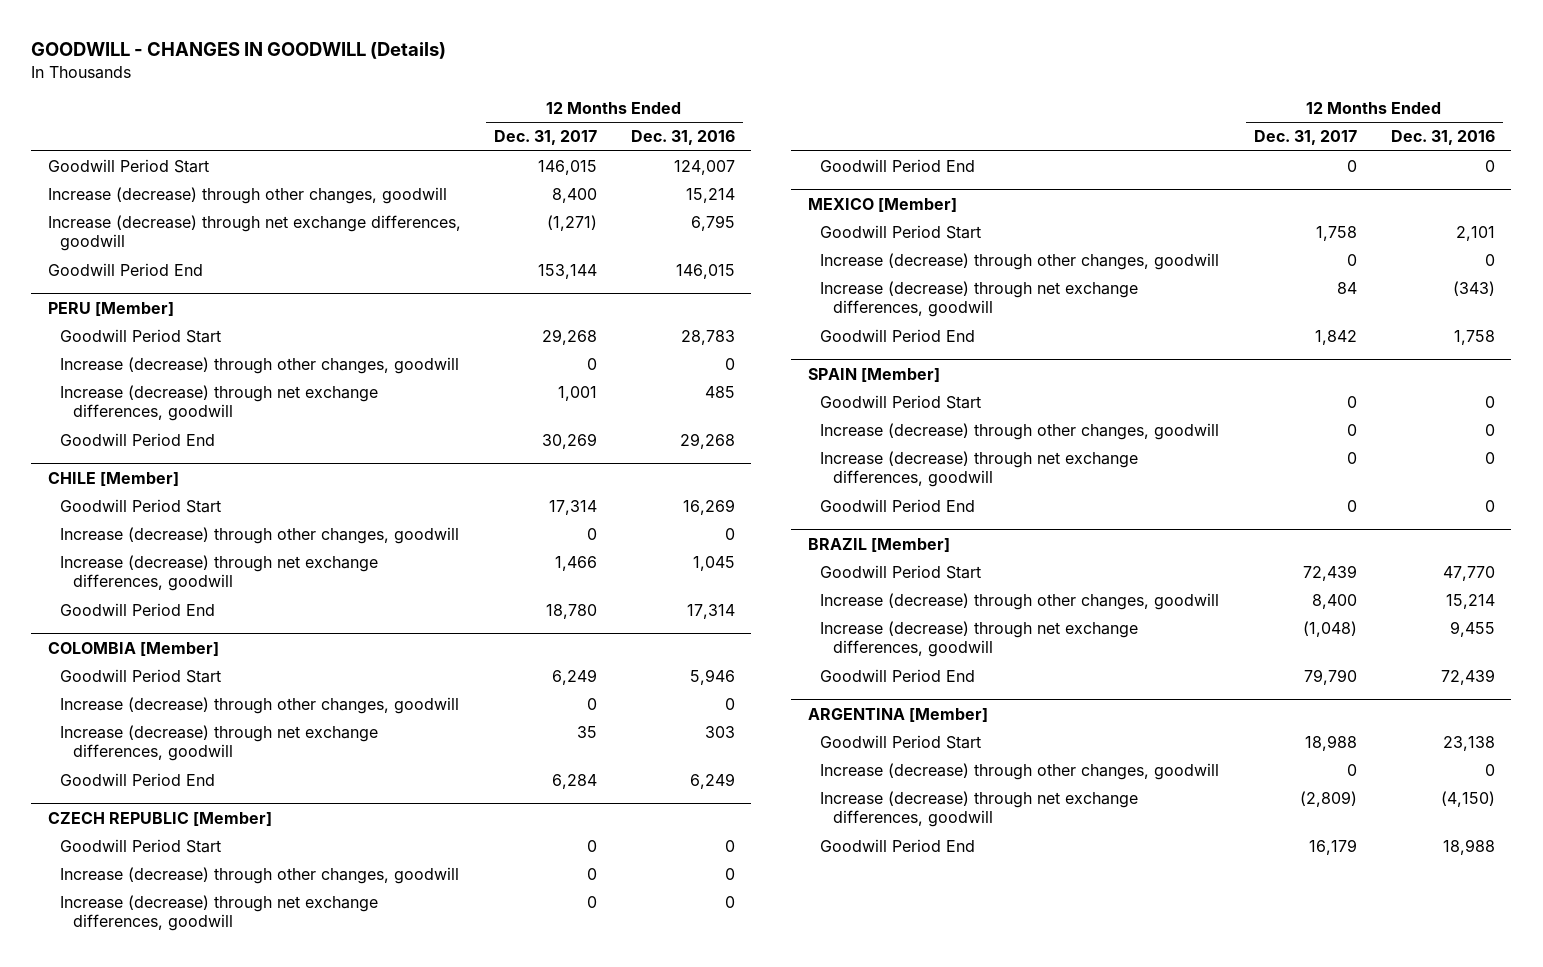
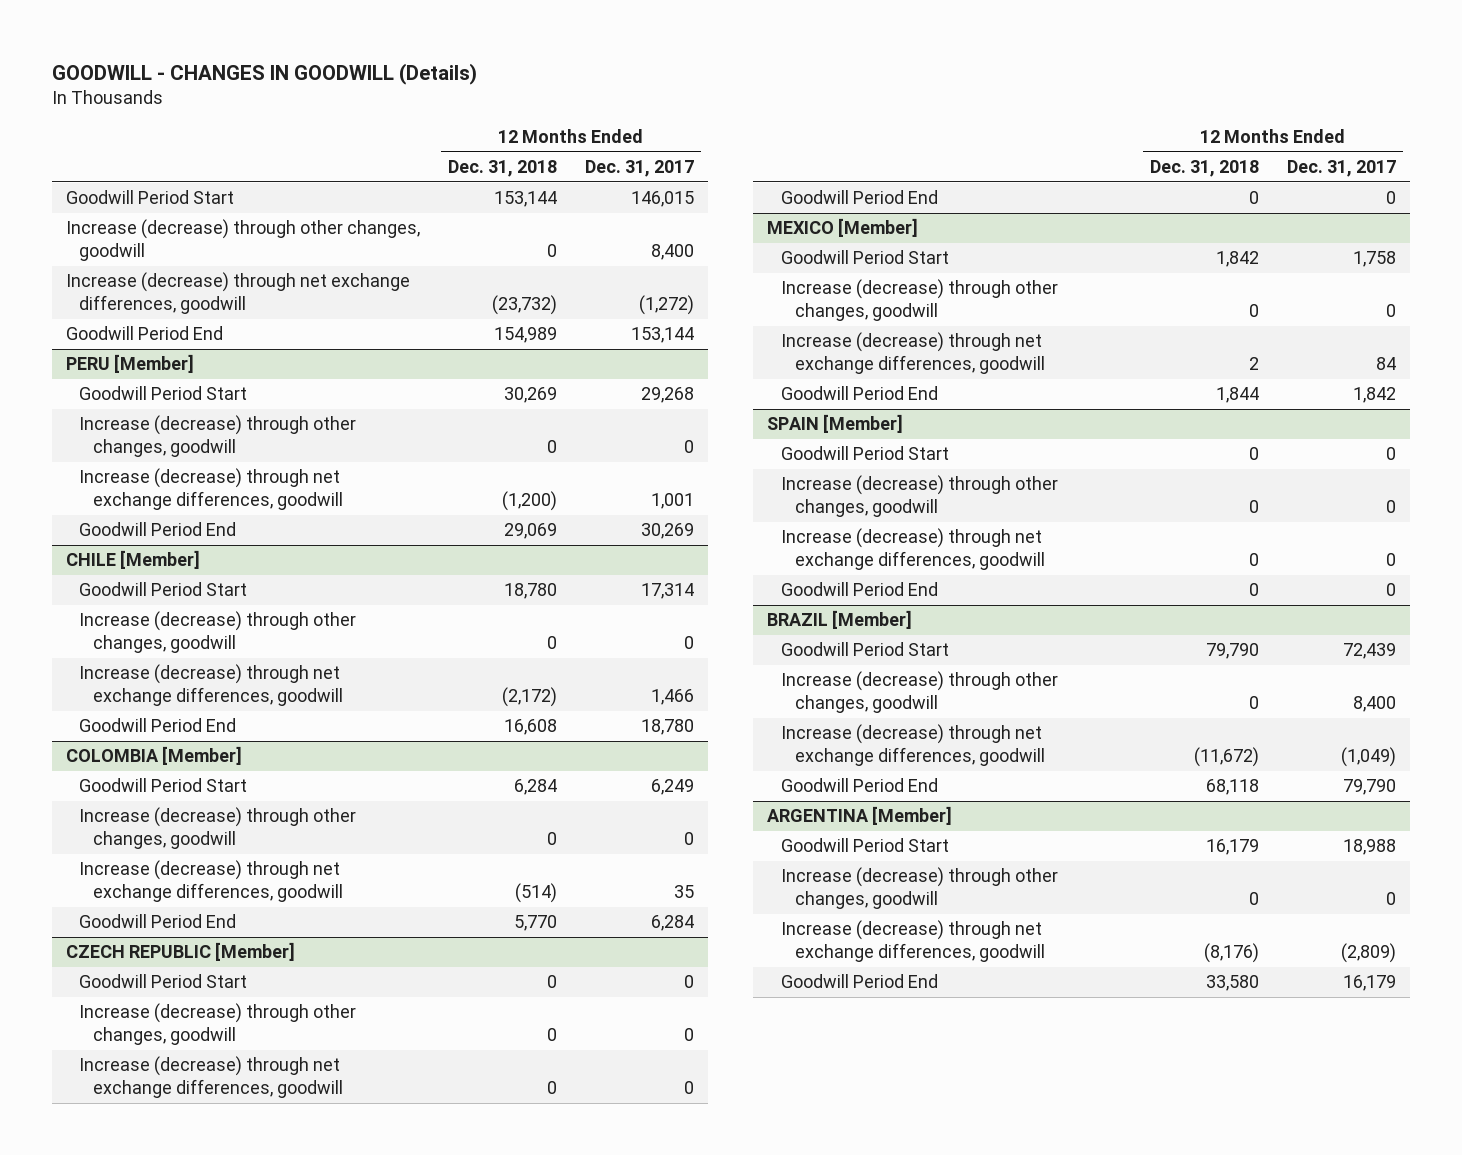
[630,130,735,146] Dec. 31, 2016 -> none
none -> [447,160,557,178] Dec. 31, 2018
[547,215,598,232] (1,271) -> [639,295,695,316] (1,272)
[1303,621,1358,638] (1,048) -> [1340,747,1396,768] (1,049)

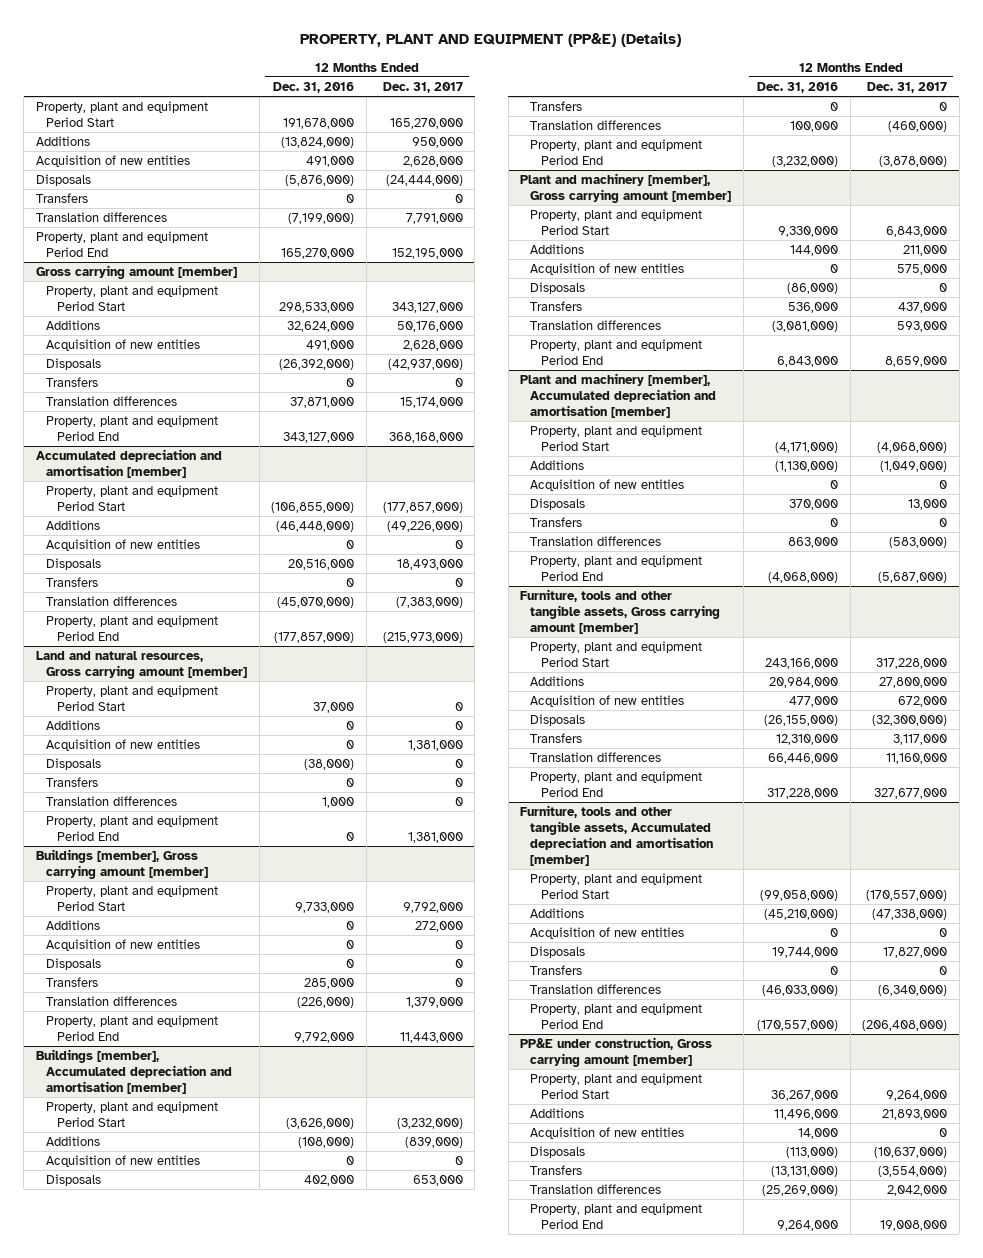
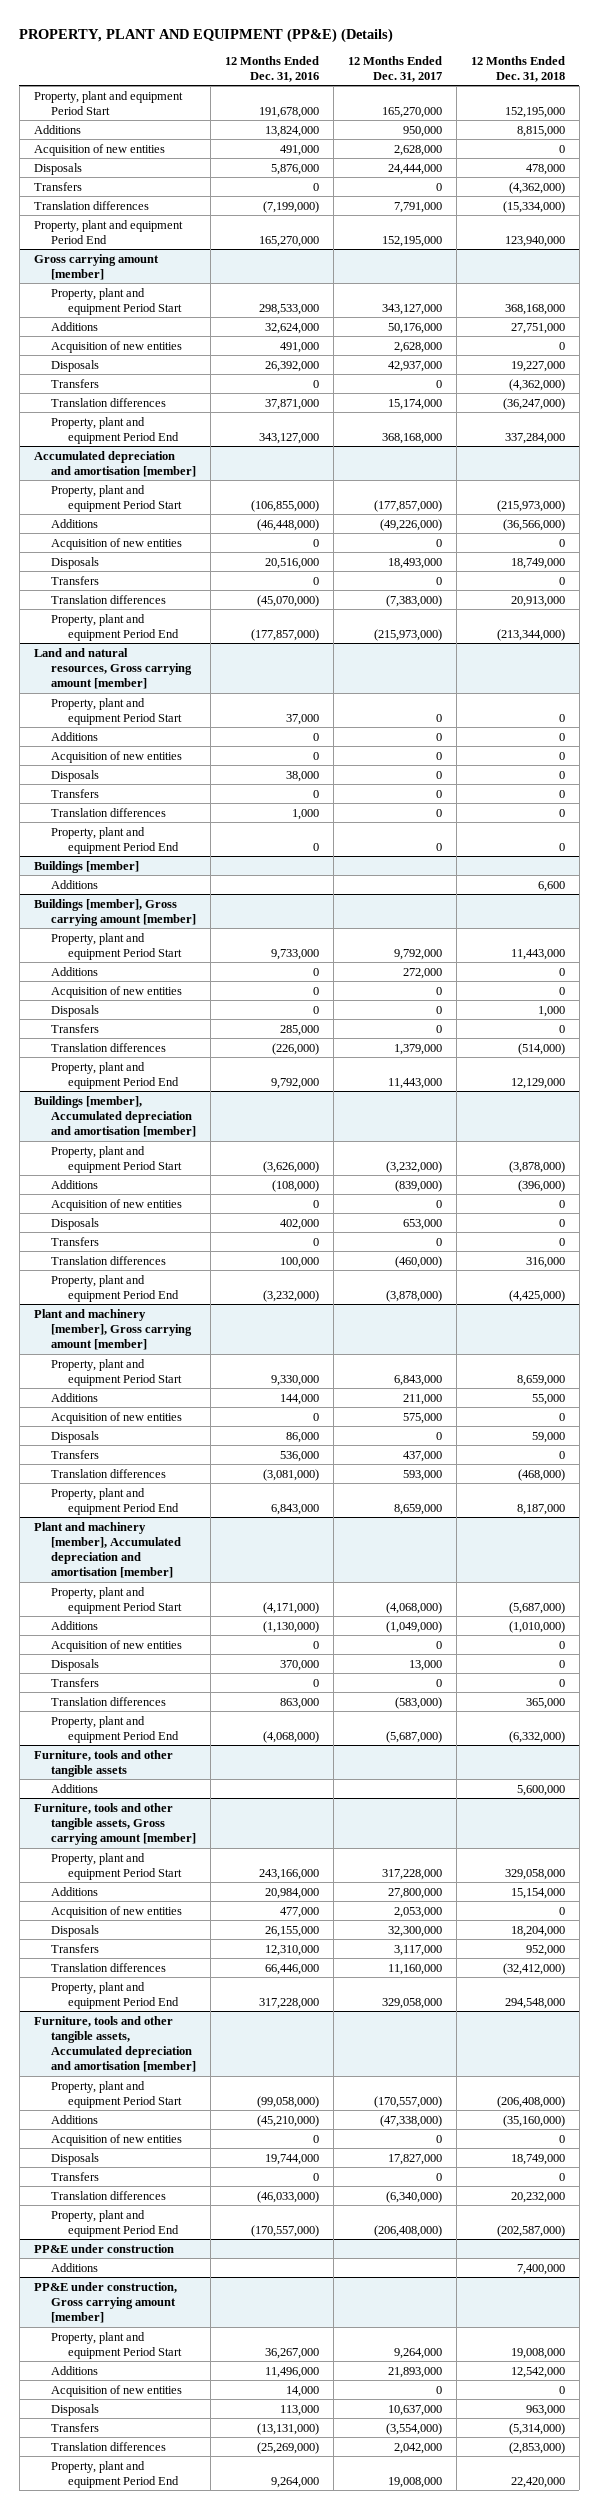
none -> [470,55,565,82] 12 Months Ended Dec. 31, 2018
[281,137,355,149] (13,824,000) -> [264,125,319,137] 13,824,000
[285,175,355,187] (5,876,000) -> [270,163,319,175] 5,876,000
[385,175,463,187] (24,444,000) -> [387,163,442,175] 24,444,000
[279,359,355,371] (26,392,000) -> [264,360,319,372] 26,392,000
[387,359,463,371] (42,937,000) -> [387,360,442,372] 42,937,000
[407,740,463,752] 1,381,000 -> [435,751,442,760] 0
[304,759,355,771] (38,000) -> [285,770,319,782] 38,000
[407,832,463,844] 1,381,000 -> [435,842,442,851] 0
none -> [33,860,139,873] Buildings [member]
none -> [50,879,98,889] Additions
[787,283,839,295] (86,000) -> [285,1431,319,1443] 86,000
none -> [33,1749,173,1777] Furniture, tools and other tangible assets
none -> [50,1783,98,1793] Additions
[898,696,948,708] 672,000 -> [393,1906,442,1918] 2,053,000
[764,715,839,727] (26,155,000) -> [264,1925,319,1937] 26,155,000
[872,715,948,727] (32,300,000) -> [387,1925,442,1937] 32,300,000
[874,788,948,800] 327,677,000 -> [381,1997,442,2009] 329,058,000
none -> [33,2243,174,2253] PP&E under construction
none -> [50,2262,98,2272] Additions
[786,1147,839,1159] (113,000) -> [279,2404,319,2416] 113,000
[874,1147,948,1159] (10,637,000) -> [387,2404,442,2416] 10,637,000

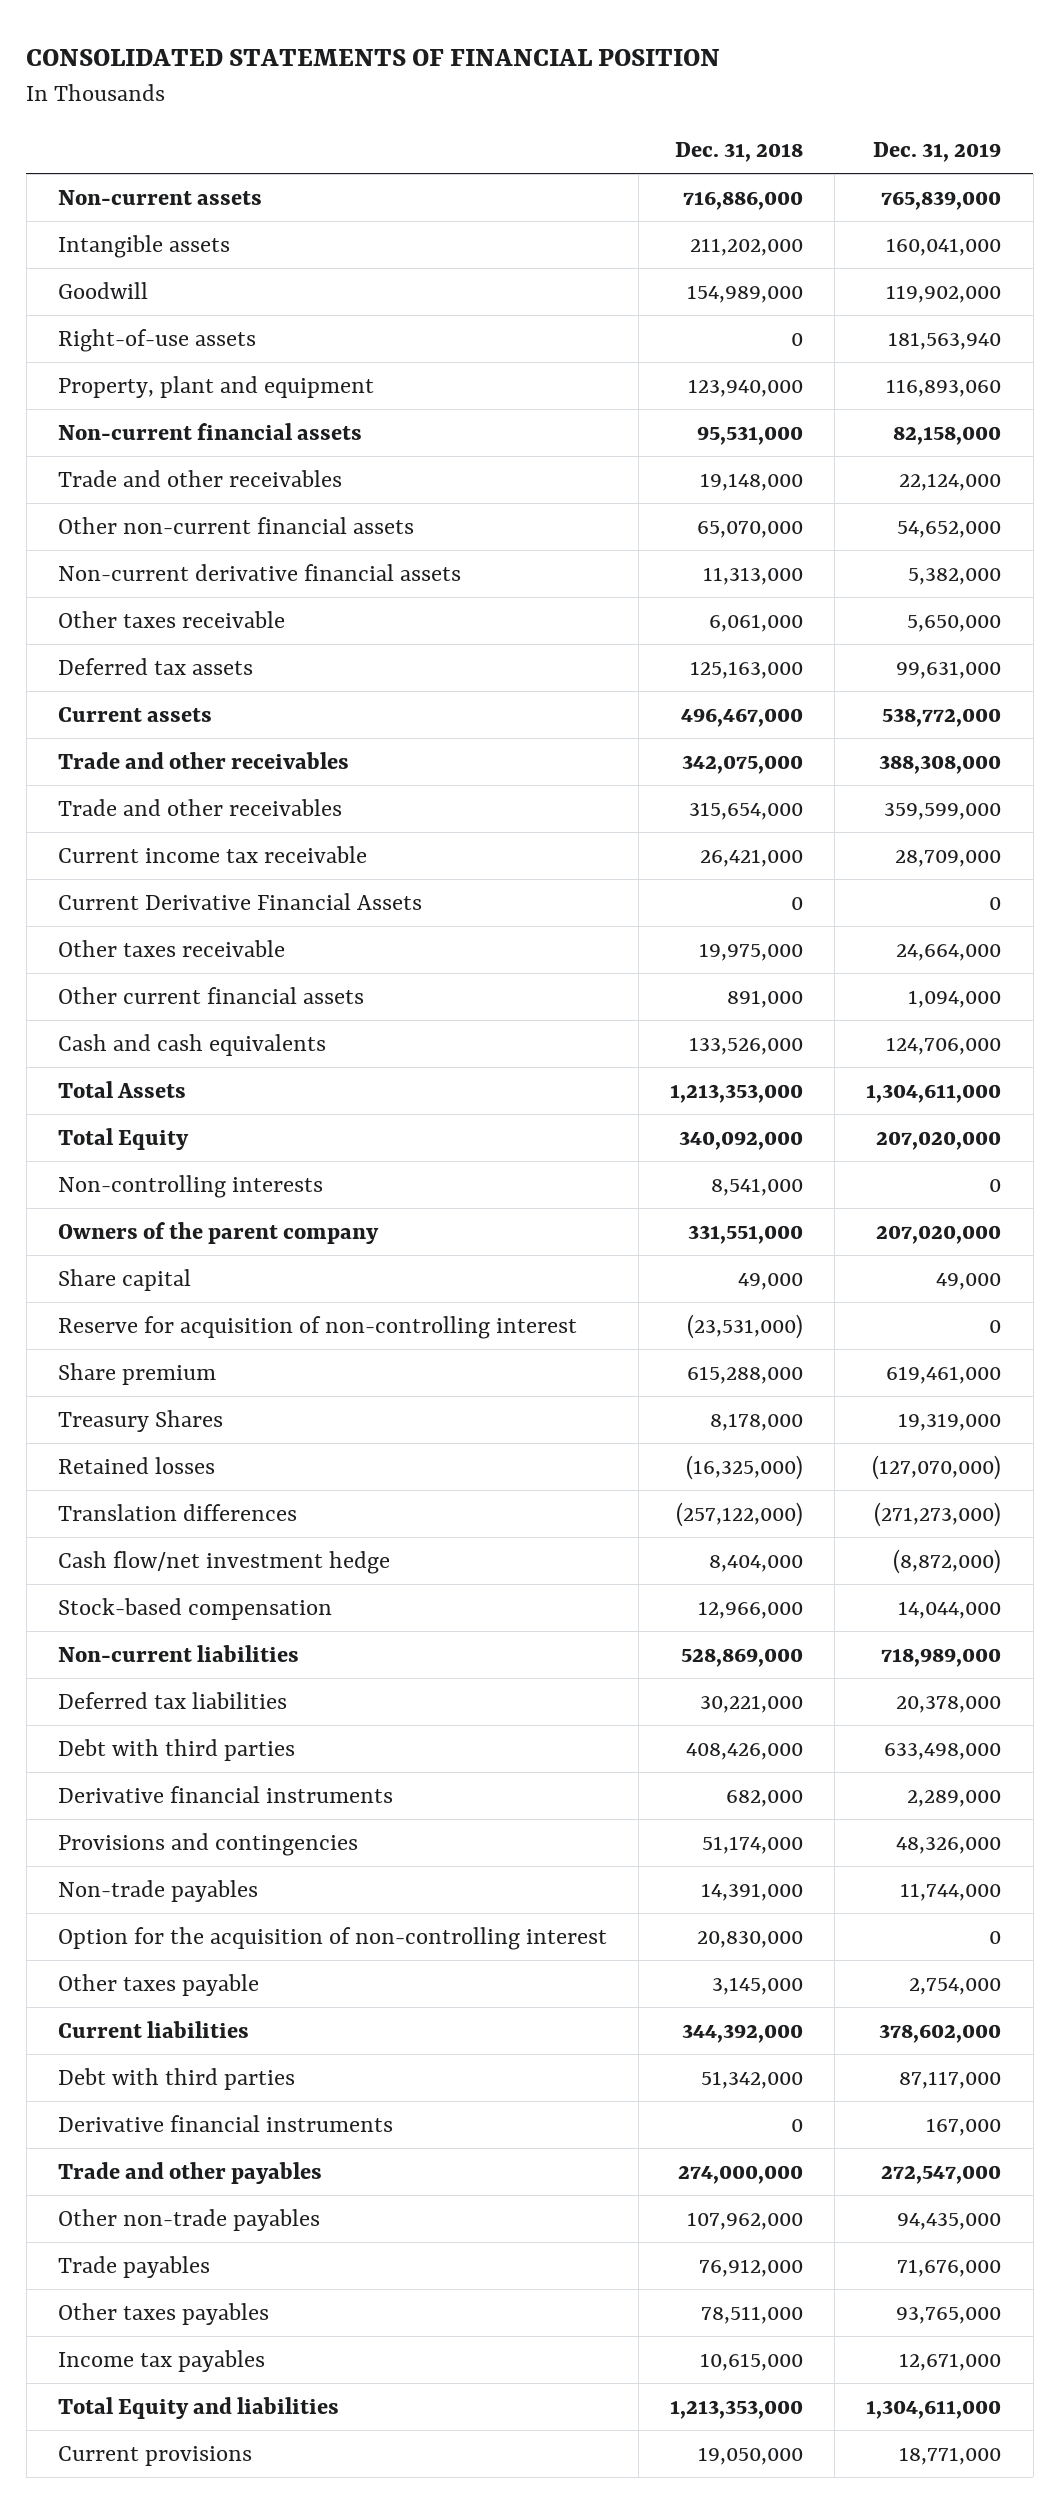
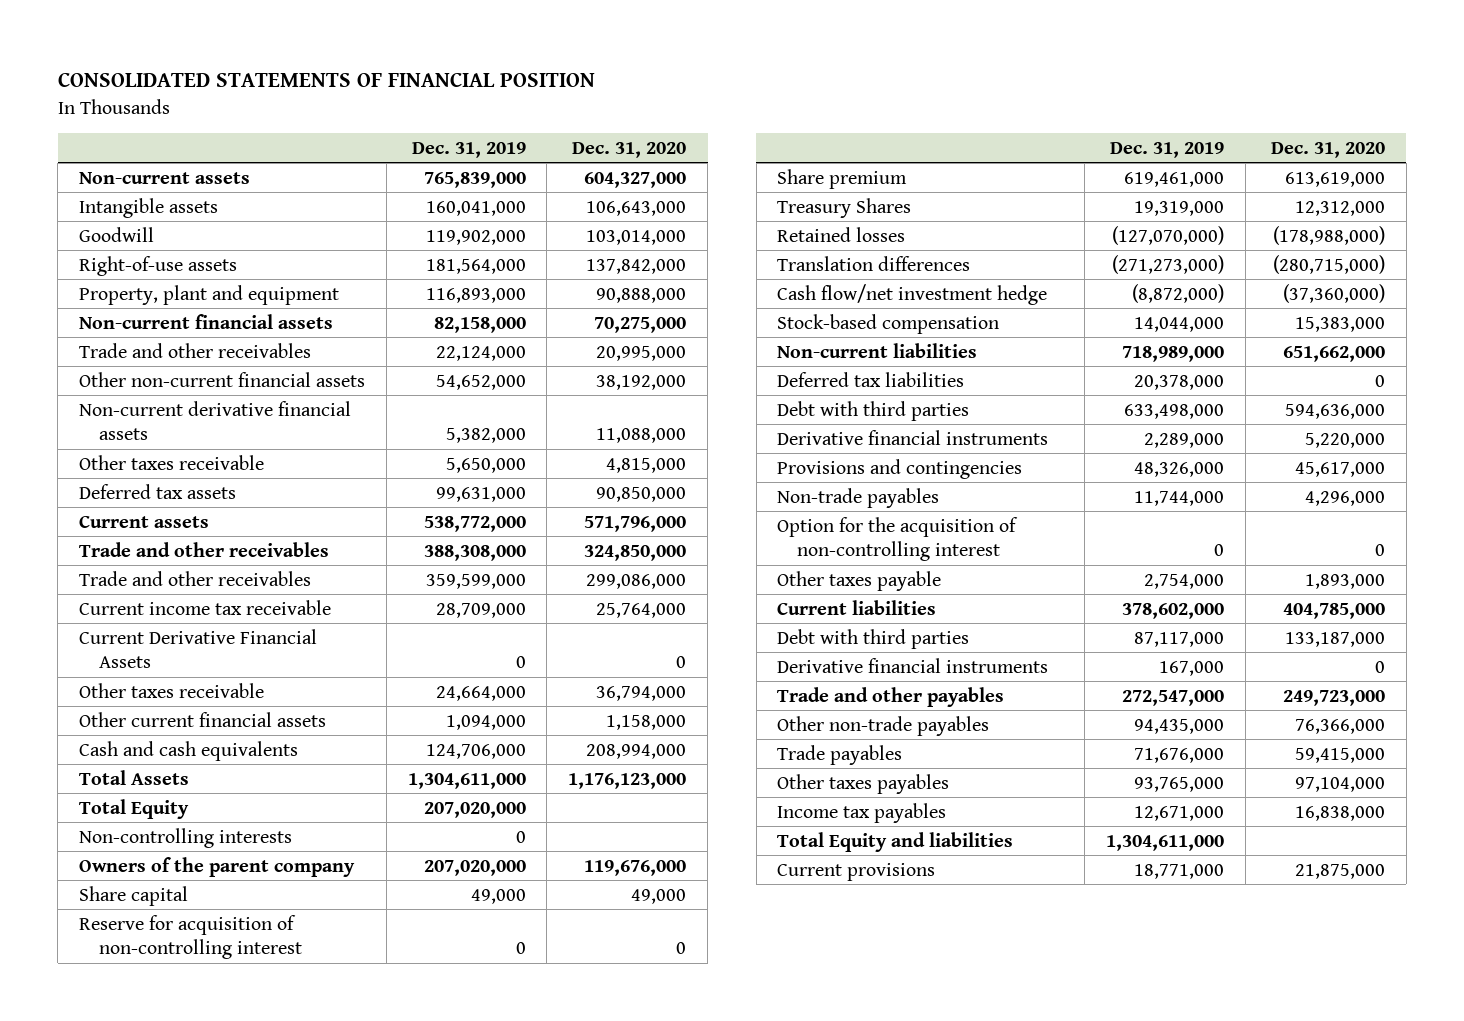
[675,142,804,163] Dec. 31, 2018 -> none
none -> [572,141,687,158] Dec. 31, 2020
[888,331,1002,350] 181,563,940 -> [425,258,526,274] 181,564,000
[886,378,1002,397] 116,893,060 -> [425,287,526,303] 116,893,000

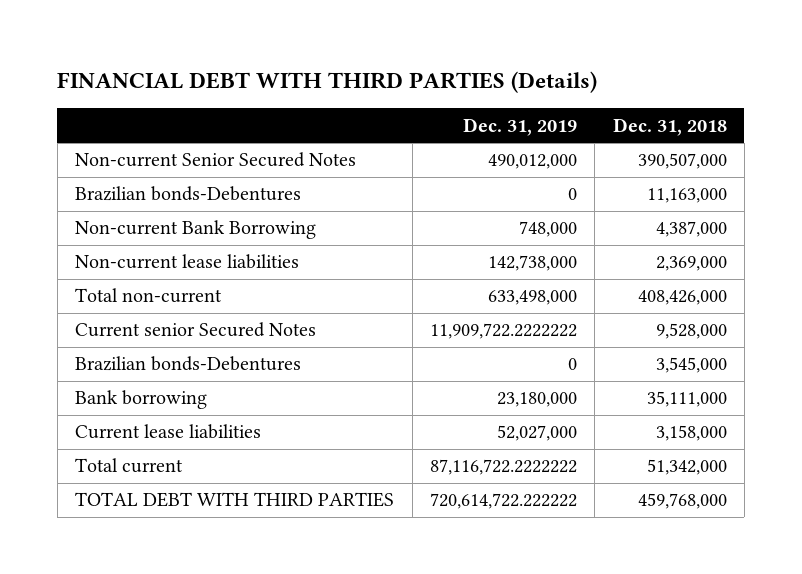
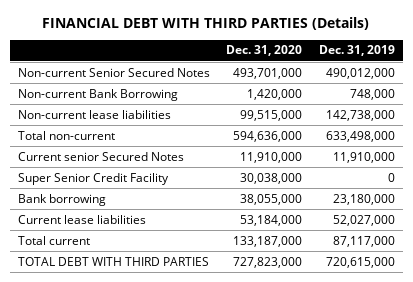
[612,117,727,136] Dec. 31, 2018 -> none
none -> [226,45,303,57] Dec. 31, 2020
[75,186,302,202] Brazilian bonds-Debentures -> none
[75,356,302,372] Brazilian bonds-Debentures -> none
[429,323,577,340] 11,909,722.2222222 -> [332,151,395,163] 11,910,000
none -> [17,172,169,185] Super Senior Credit Facility
[429,459,577,476] 87,116,722.2222222 -> [332,235,395,247] 87,117,000
[429,493,577,510] 720,614,722.222222 -> [325,256,395,268] 720,615,000

